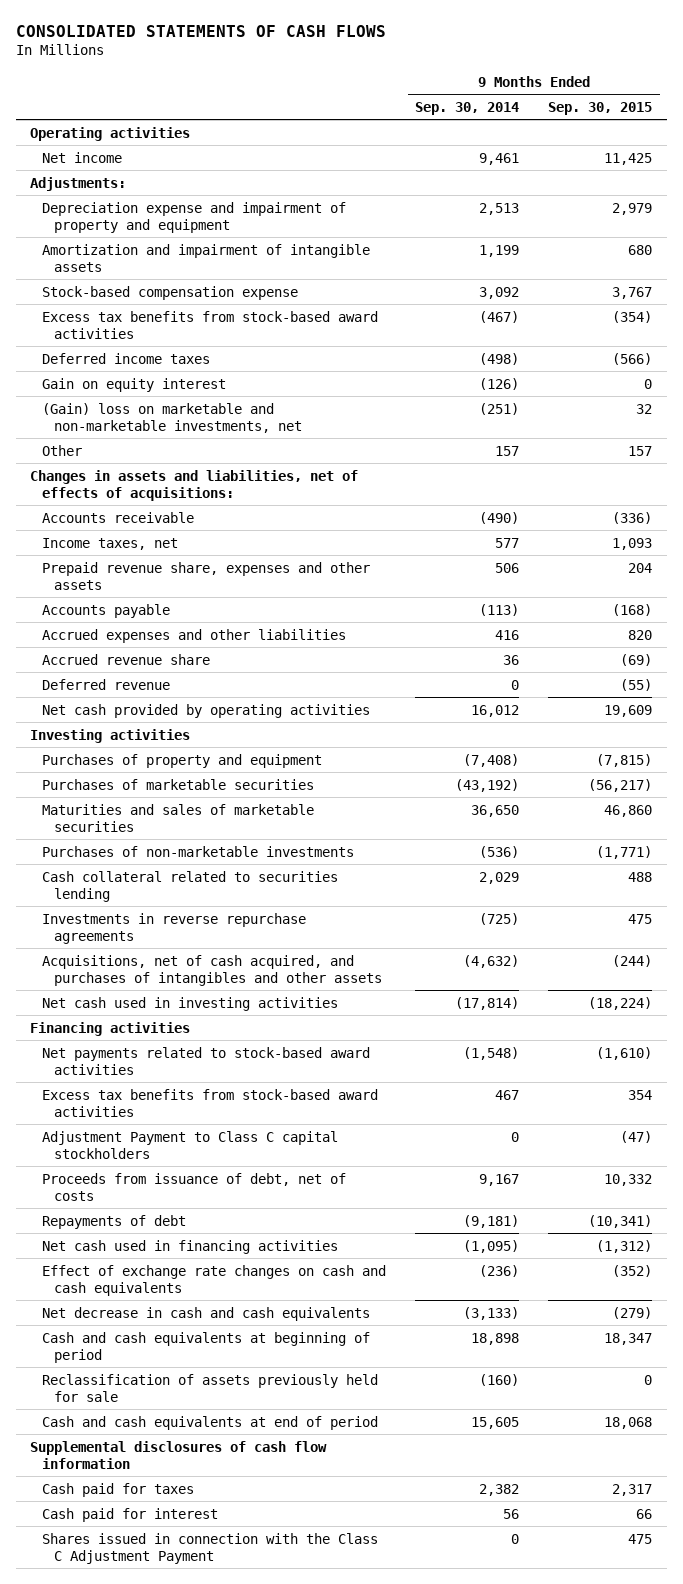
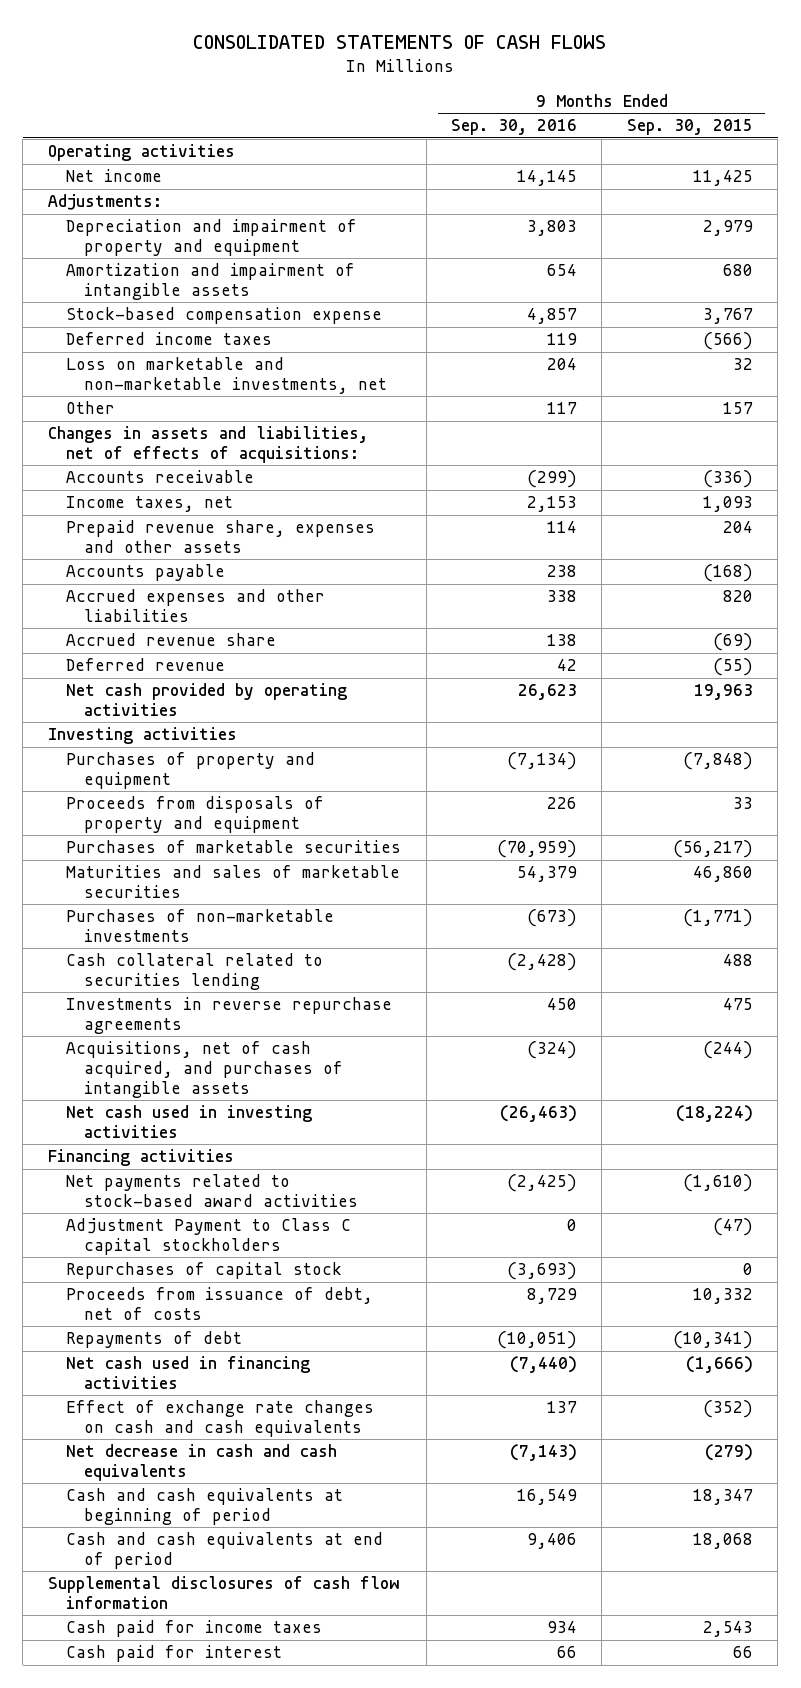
[415,101,520,115] Sep. 30, 2014 -> none
none -> [450,119,577,136] Sep. 30, 2016
[41,201,346,233] Depreciation expense and impairment of property and equipment -> [66,219,358,256] Depreciation and impairment of property and equipment
[41,310,378,339] Excess tax benefits from stock-based award activities -> none
[41,377,226,392] Gain on equity interest -> none
[41,402,302,433] (Gain) loss on marketable and non-marketable investments, net -> [66,357,388,394] Loss on marketable and non-marketable investments, net
[604,704,653,717] 19,609 -> [693,684,753,701] 19,963
[596,753,653,767] (7,815) -> [682,752,753,771] (7,848)
none -> [66,796,325,833] Proceeds from disposals of property and equipment
[41,954,382,986] Acquisitions, net of cash acquired, and purchases of intangibles and other assets -> [66,1041,344,1098] Acquisitions, net of cash acquired, and purchases of intangible assets
[41,1088,378,1117] Excess tax benefits from stock-based award activities -> none
none -> [66,1262,343,1280] Repurchases of capital stock
[596,1239,653,1253] (1,312) -> [685,1356,753,1374] (1,666)
[41,1373,378,1402] Reclassification of assets previously held for sale -> none
[41,1482,194,1497] Cash paid for taxes -> [66,1620,323,1638] Cash paid for income taxes
[612,1483,653,1496] 2,317 -> [702,1621,753,1638] 2,543
[41,1532,378,1564] Shares issued in connection with the Class C Adjustment Payment -> none

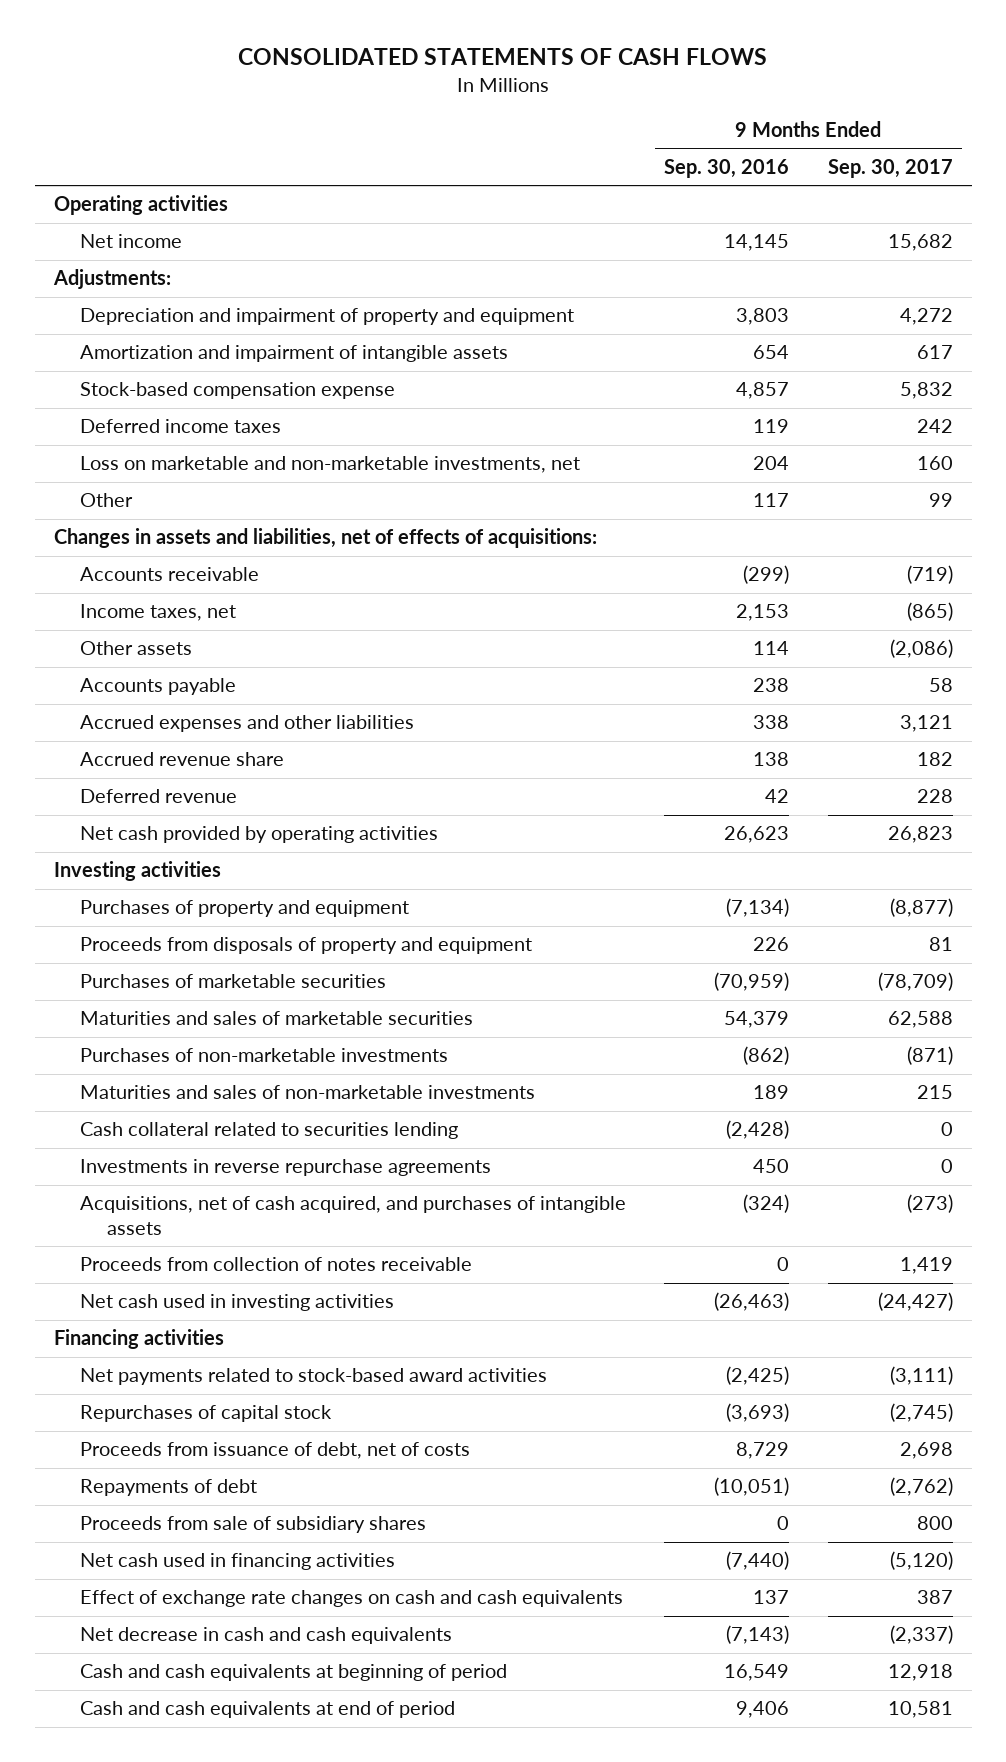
[626,119,753,136] Sep. 30, 2015 -> none
none -> [827,158,953,178] Sep. 30, 2017
[66,520,376,553] Prepaid revenue share, expenses and other assets -> [80,641,193,656] Other assets
[526,909,577,928] (673) -> [743,1046,790,1066] (862)
none -> [80,1085,536,1100] Maturities and sales of non-marketable investments
none -> [80,1257,473,1272] Proceeds from collection of notes receivable
[66,1218,352,1255] Adjustment Payment to Class C capital stockholders -> none
none -> [80,1516,427,1534] Proceeds from sale of subsidiary shares
[47,1576,399,1609] Supplemental disclosures of cash flow information -> none
[66,1620,323,1638] Cash paid for income taxes -> none
[66,1645,283,1663] Cash paid for interest -> none

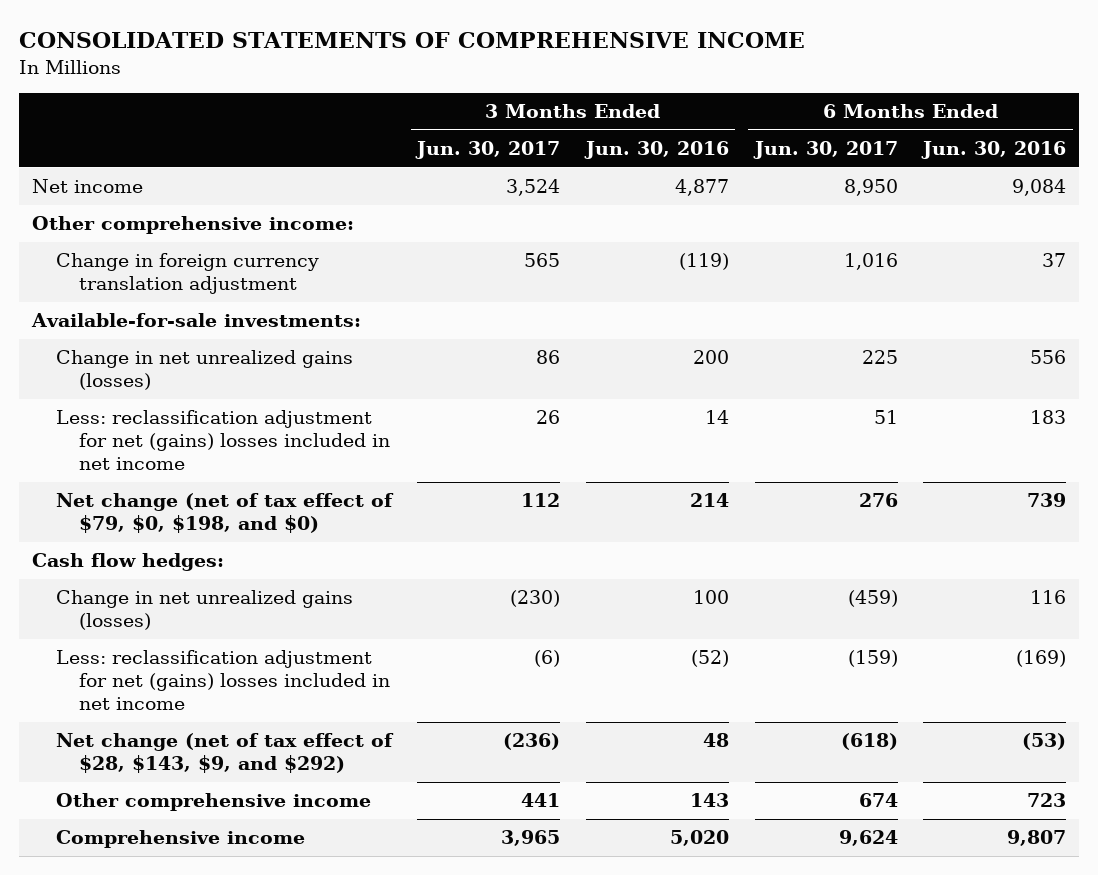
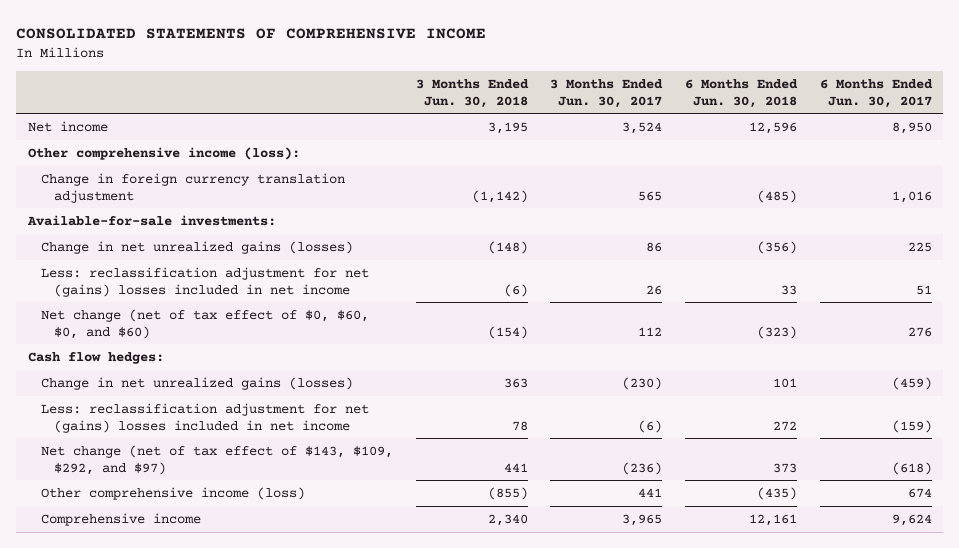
[584,141,730,160] Jun. 30, 2016 -> none
[921,141,1067,160] Jun. 30, 2016 -> none
none -> [415,78,529,108] 3 Months Ended Jun. 30, 2018
none -> [684,78,798,108] 6 Months Ended Jun. 30, 2018
[31,216,354,235] Other comprehensive income: -> [27,146,300,160] Other comprehensive income (loss):
[55,493,394,534] Net change (net of tax effect of $79, $0, $198, and $0) -> [40,308,369,339] Net change (net of tax effect of $0, $60, $0, and $60)
[55,733,394,774] Net change (net of tax effect of $28, $143, $9, and $292) -> [40,444,393,475] Net change (net of tax effect of $143, $109, $292, and $97)
[55,793,371,812] Other comprehensive income -> [40,486,305,500] Other comprehensive income (loss)

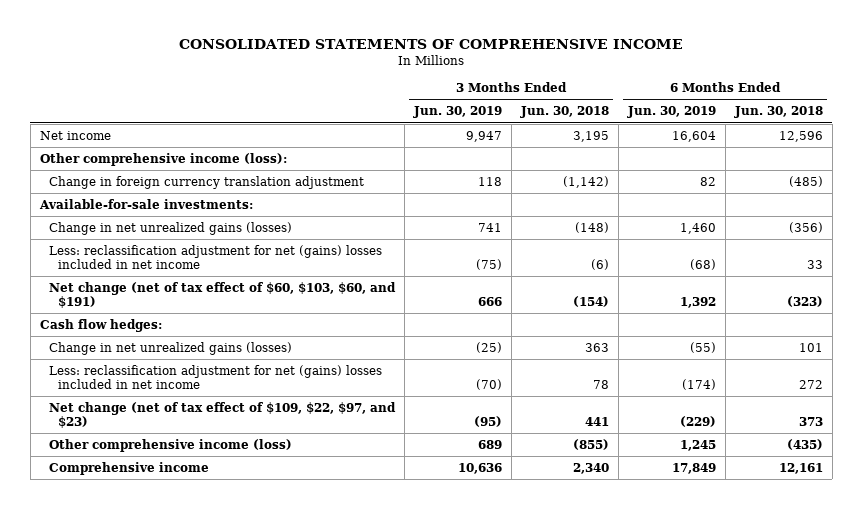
[550,78,664,108] 3 Months Ended Jun. 30, 2017 -> none
[819,78,933,108] 6 Months Ended Jun. 30, 2017 -> none
none -> [412,106,502,119] Jun. 30, 2019
none -> [626,106,716,119] Jun. 30, 2019
[40,308,369,339] Net change (net of tax effect of $0, $60, $0, and $60) -> [48,281,396,309] Net change (net of tax effect of $60, $103, $60, and $191)
[40,444,393,475] Net change (net of tax effect of $143, $109, $292, and $97) -> [48,401,396,429] Net change (net of tax effect of $109, $22, $97, and $23)

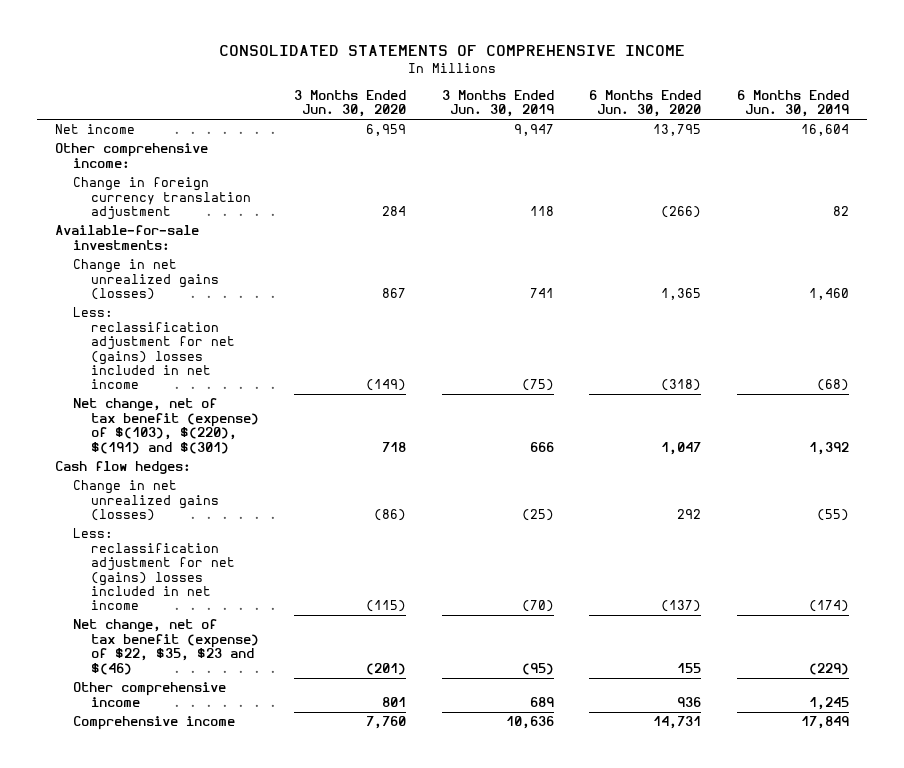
[519,106,609,119] Jun. 30, 2018 -> none
[733,106,823,119] Jun. 30, 2018 -> none
none -> [294,90,407,118] 3 Months Ended Jun. 30, 2020
none -> [589,90,702,118] 6 Months Ended Jun. 30, 2020
[39,152,287,166] Other comprehensive income (loss): -> [54,143,208,168] Other comprehensive income:
[48,281,396,309] Net change (net of tax effect of $60, $103, $60, and $191) -> [72,398,259,454] Net change, net of tax benefit (expense) of $(103), $(220), $(191) and $(301)
[48,401,396,429] Net change (net of tax effect of $109, $22, $97, and $23) -> [72,619,259,675] Net change, net of tax benefit (expense) of $22, $35, $23 and $(46)
[48,438,292,452] Other comprehensive income (loss) -> [72,682,226,707] Other comprehensive income

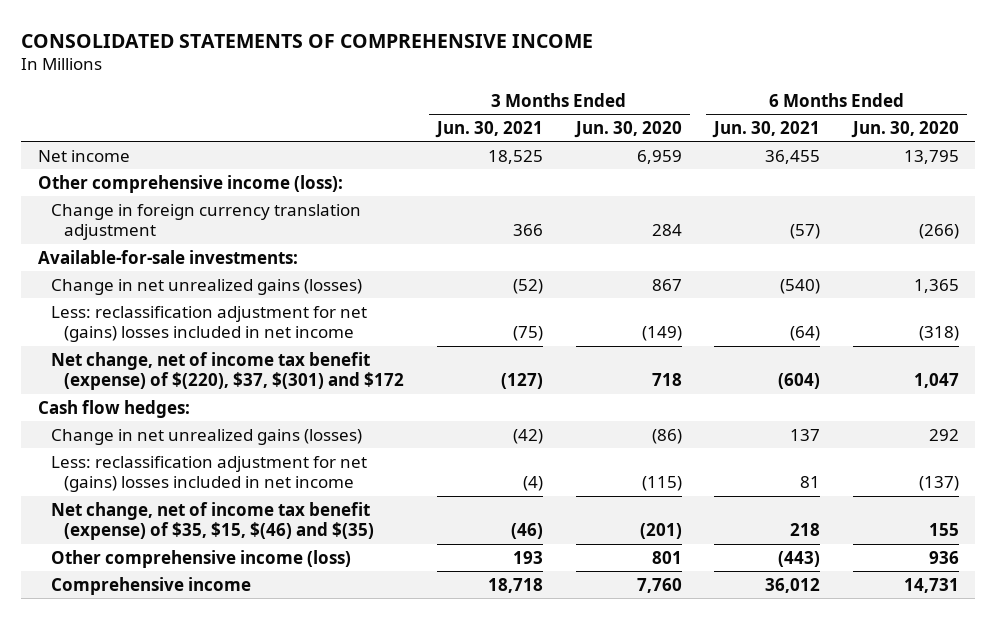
[441,90,554,118] 3 Months Ended Jun. 30, 2019 -> none
[736,90,849,118] 6 Months Ended Jun. 30, 2019 -> none
none -> [435,120,544,138] Jun. 30, 2021
none -> [712,120,821,138] Jun. 30, 2021
[54,143,208,168] Other comprehensive income: -> [37,174,343,193] Other comprehensive income (loss):
[72,398,259,454] Net change, net of tax benefit (expense) of $(103), $(220), $(191) and $(301) -> [51,351,405,391] Net change, net of income tax benefit (expense) of $(220), $37, $(301) and $172
[72,619,259,675] Net change, net of tax benefit (expense) of $22, $35, $23 and $(46) -> [51,501,375,541] Net change, net of income tax benefit (expense) of $35, $15, $(46) and $(35)
[72,682,226,707] Other comprehensive income -> [51,549,352,568] Other comprehensive income (loss)

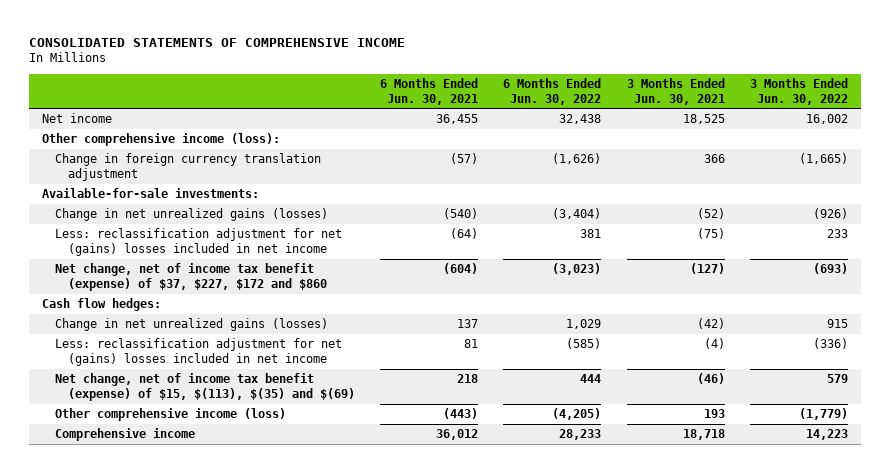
[573,120,682,138] Jun. 30, 2020 -> none
[850,120,959,138] Jun. 30, 2020 -> none
none -> [503,78,602,105] 6 Months Ended Jun. 30, 2022
none -> [749,78,848,105] 3 Months Ended Jun. 30, 2022
[51,351,405,391] Net change, net of income tax benefit (expense) of $(220), $37, $(301) and $172 -> [54,263,327,291] Net change, net of income tax benefit (expense) of $37, $227, $172 and $860
[51,501,375,541] Net change, net of income tax benefit (expense) of $35, $15, $(46) and $(35) -> [54,373,355,401] Net change, net of income tax benefit (expense) of $15, $(113), $(35) and $(69)

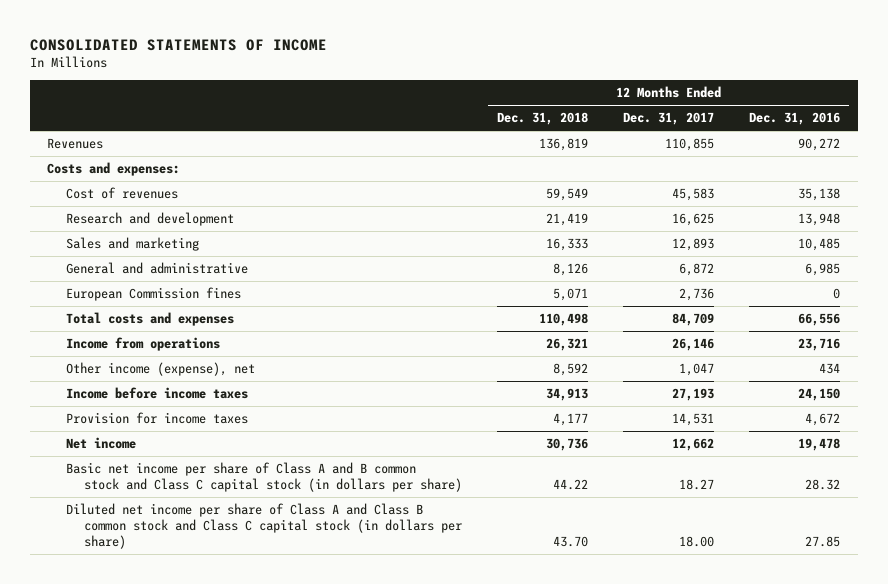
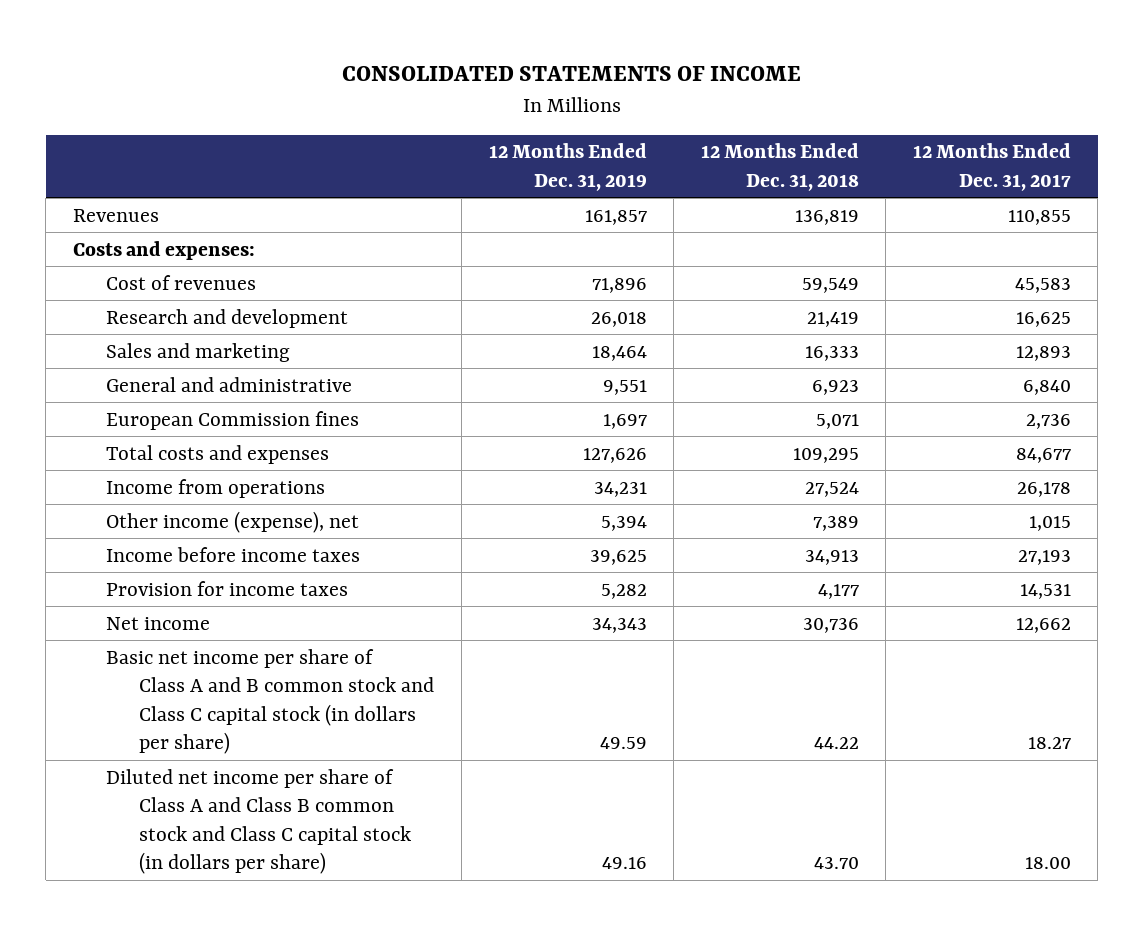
[749,112,841,126] Dec. 31, 2016 -> none
none -> [488,143,647,191] 12 Months Ended Dec. 31, 2019
[553,263,589,277] 8,126 -> [811,379,859,395] 6,923
[679,263,715,277] 6,872 -> [1022,379,1071,395] 6,840
[539,313,589,327] 110,498 -> [792,447,859,463] 109,295
[672,313,715,327] 84,709 -> [1015,447,1071,463] 84,677
[546,338,589,352] 26,321 -> [804,481,859,497] 27,524
[672,338,715,352] 26,146 -> [1016,481,1071,497] 26,178
[553,363,589,377] 8,592 -> [812,515,859,531] 7,389
[679,363,715,377] 1,047 -> [1028,515,1071,531] 1,015

